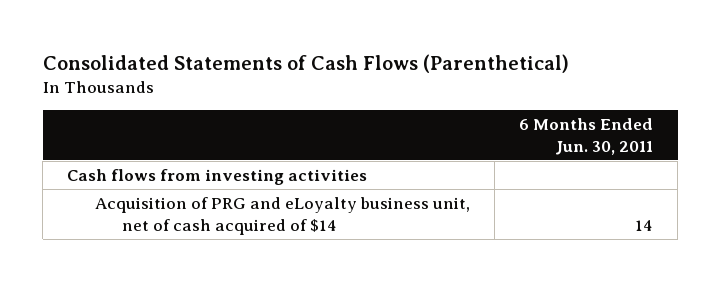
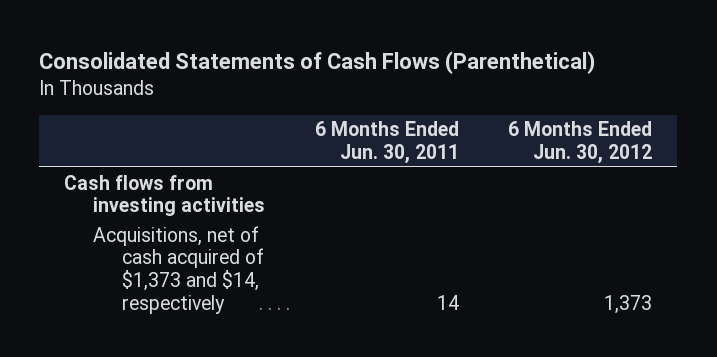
none -> [508,121,653,165] 6 Months Ended Jun. 30, 2012
[94,196,470,235] Acquisition of PRG and eLoyalty business unit, net of cash acquired of $14 -> [92,225,264,314] Acquisitions, net of cash acquired of $1,373 and $14, respectively

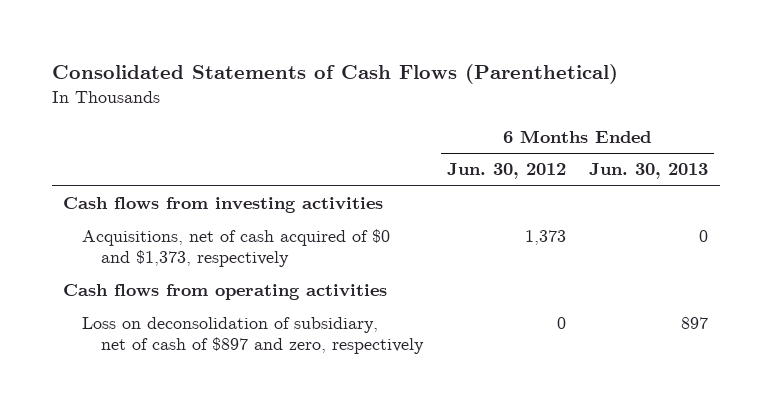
[314,121,459,165] 6 Months Ended Jun. 30, 2011 -> none
none -> [589,163,709,180] Jun. 30, 2013
[92,225,264,314] Acquisitions, net of cash acquired of $1,373 and $14, respectively -> [82,229,391,268] Acquisitions, net of cash acquired of $0 and $1,373, respectively
none -> [63,284,388,301] Cash flows from operating activities
none -> [82,317,425,355] Loss on deconsolidation of subsidiary, net of cash of $897 and zero, respectively

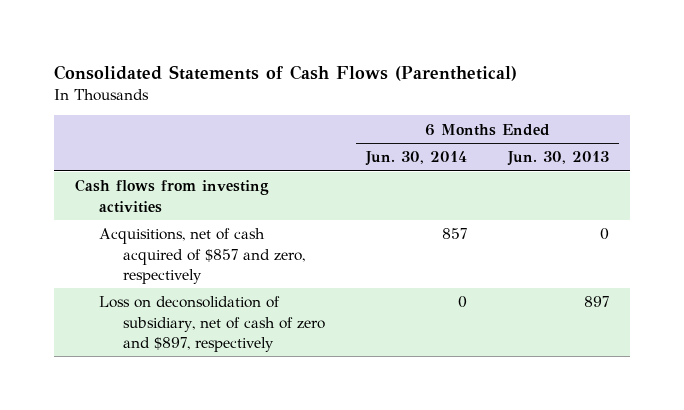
[446,163,566,180] Jun. 30, 2012 -> none
none -> [365,151,468,167] Jun. 30, 2014
[63,284,388,301] Cash flows from operating activities -> none
[82,229,391,268] Acquisitions, net of cash acquired of $0 and $1,373, respectively -> [98,228,306,284] Acquisitions, net of cash acquired of $857 and zero, respectively
[82,317,425,355] Loss on deconsolidation of subsidiary, net of cash of $897 and zero, respectively -> [98,296,326,352] Loss on deconsolidation of subsidiary, net of cash of zero and $897, respectively

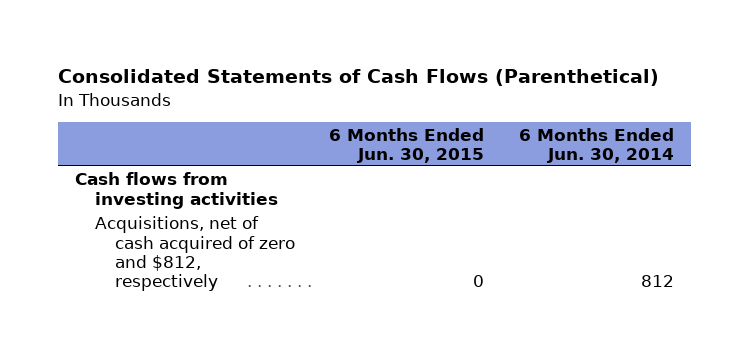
[507,151,610,167] Jun. 30, 2013 -> none
none -> [329,127,485,163] 6 Months Ended Jun. 30, 2015
[98,296,326,352] Loss on deconsolidation of subsidiary, net of cash of zero and $897, respectively -> none
[98,228,306,284] Acquisitions, net of cash acquired of $857 and zero, respectively -> [94,216,295,292] Acquisitions, net of cash acquired of zero and $812, respectively
[442,228,468,240] 857 -> [640,275,674,288] 812

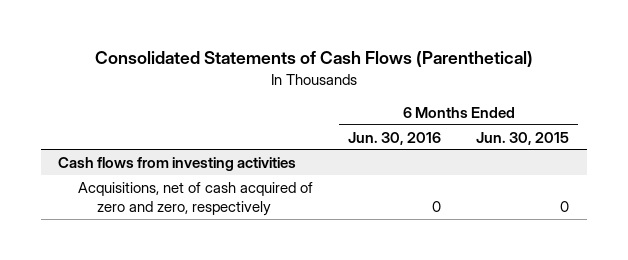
[518,127,674,163] 6 Months Ended Jun. 30, 2014 -> none
none -> [347,131,441,145] Jun. 30, 2016
[94,216,295,292] Acquisitions, net of cash acquired of zero and $812, respectively -> [77,181,313,216] Acquisitions, net of cash acquired of zero and zero, respectively

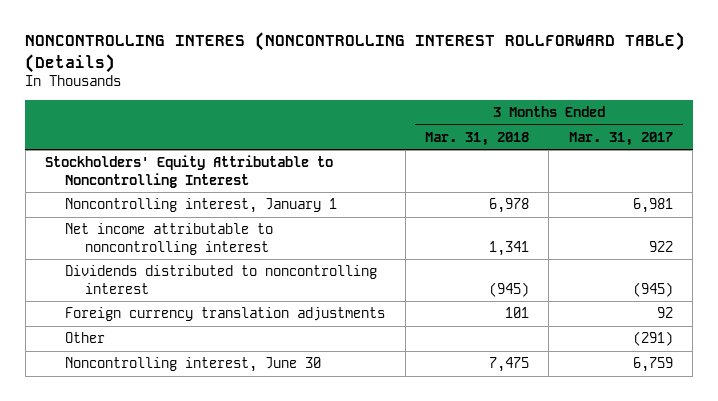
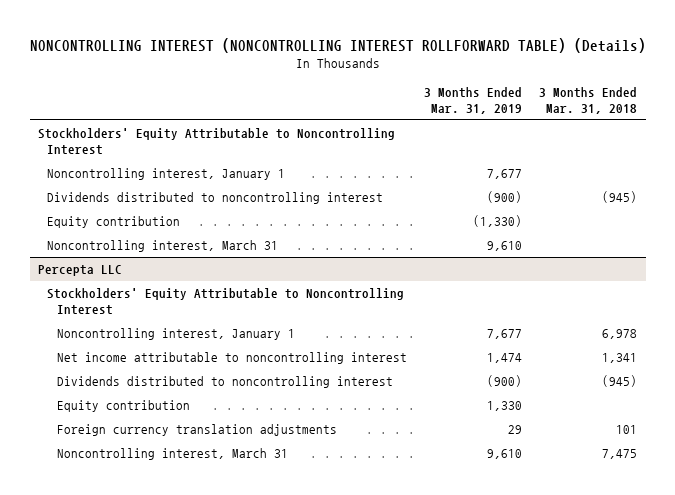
[25,32,686,73] NONCONTROLLING INTERES (NONCONTROLLING INTEREST ROLLFORWARD TABLE) (Details) -> [29,37,646,53] NONCONTROLLING INTEREST (NONCONTROLLING INTEREST ROLLFORWARD TABLE) (Details)
[568,131,673,146] Mar. 31, 2017 -> none
none -> [423,86,522,114] 3 Months Ended Mar. 31, 2019
none -> [47,168,286,181] Noncontrolling interest, January 1
none -> [47,192,384,205] Dividends distributed to noncontrolling interest
none -> [47,216,181,229] Equity contribution
none -> [47,240,279,253] Noncontrolling interest, March 31
none -> [38,265,123,277] Percepta LLC
none -> [47,288,405,315] Stockholders' Equity Attributable to Noncontrolling Interest
none -> [56,400,190,413] Equity contribution
[65,332,106,344] Other -> none
[65,357,322,373] Noncontrolling interest, June 30 -> [56,448,288,461] Noncontrolling interest, March 31

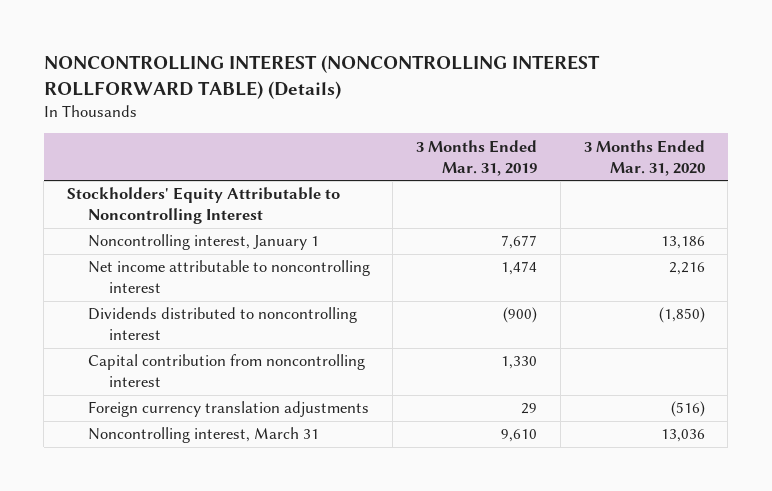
[539,86,638,114] 3 Months Ended Mar. 31, 2018 -> none
none -> [583,139,705,176] 3 Months Ended Mar. 31, 2020
[47,192,384,205] Dividends distributed to noncontrolling interest -> none
[47,216,181,229] Equity contribution -> none
[47,240,279,253] Noncontrolling interest, March 31 -> none
[38,265,123,277] Percepta LLC -> none
[47,288,405,315] Stockholders' Equity Attributable to Noncontrolling Interest -> none
[56,328,295,341] Noncontrolling interest, January 1 -> none
[56,400,190,413] Equity contribution -> [87,354,365,388] Capital contribution from noncontrolling interest

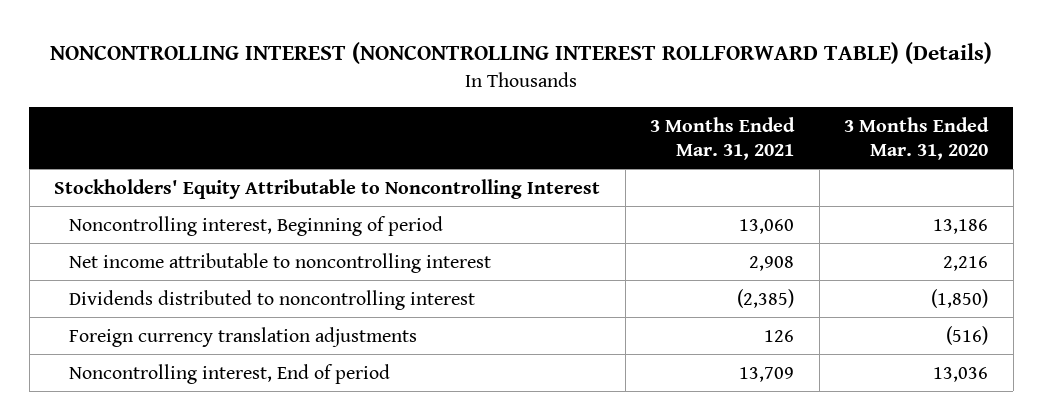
[416,139,538,176] 3 Months Ended Mar. 31, 2019 -> none
none -> [650,117,796,160] 3 Months Ended Mar. 31, 2021
[87,234,319,251] Noncontrolling interest, January 1 -> [69,215,444,236] Noncontrolling interest, Beginning of period
[87,354,365,388] Capital contribution from noncontrolling interest -> none
[87,427,319,444] Noncontrolling interest, March 31 -> [69,363,391,384] Noncontrolling interest, End of period

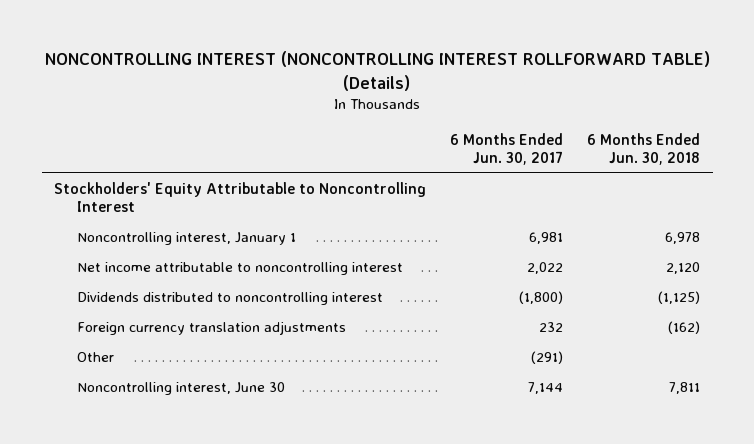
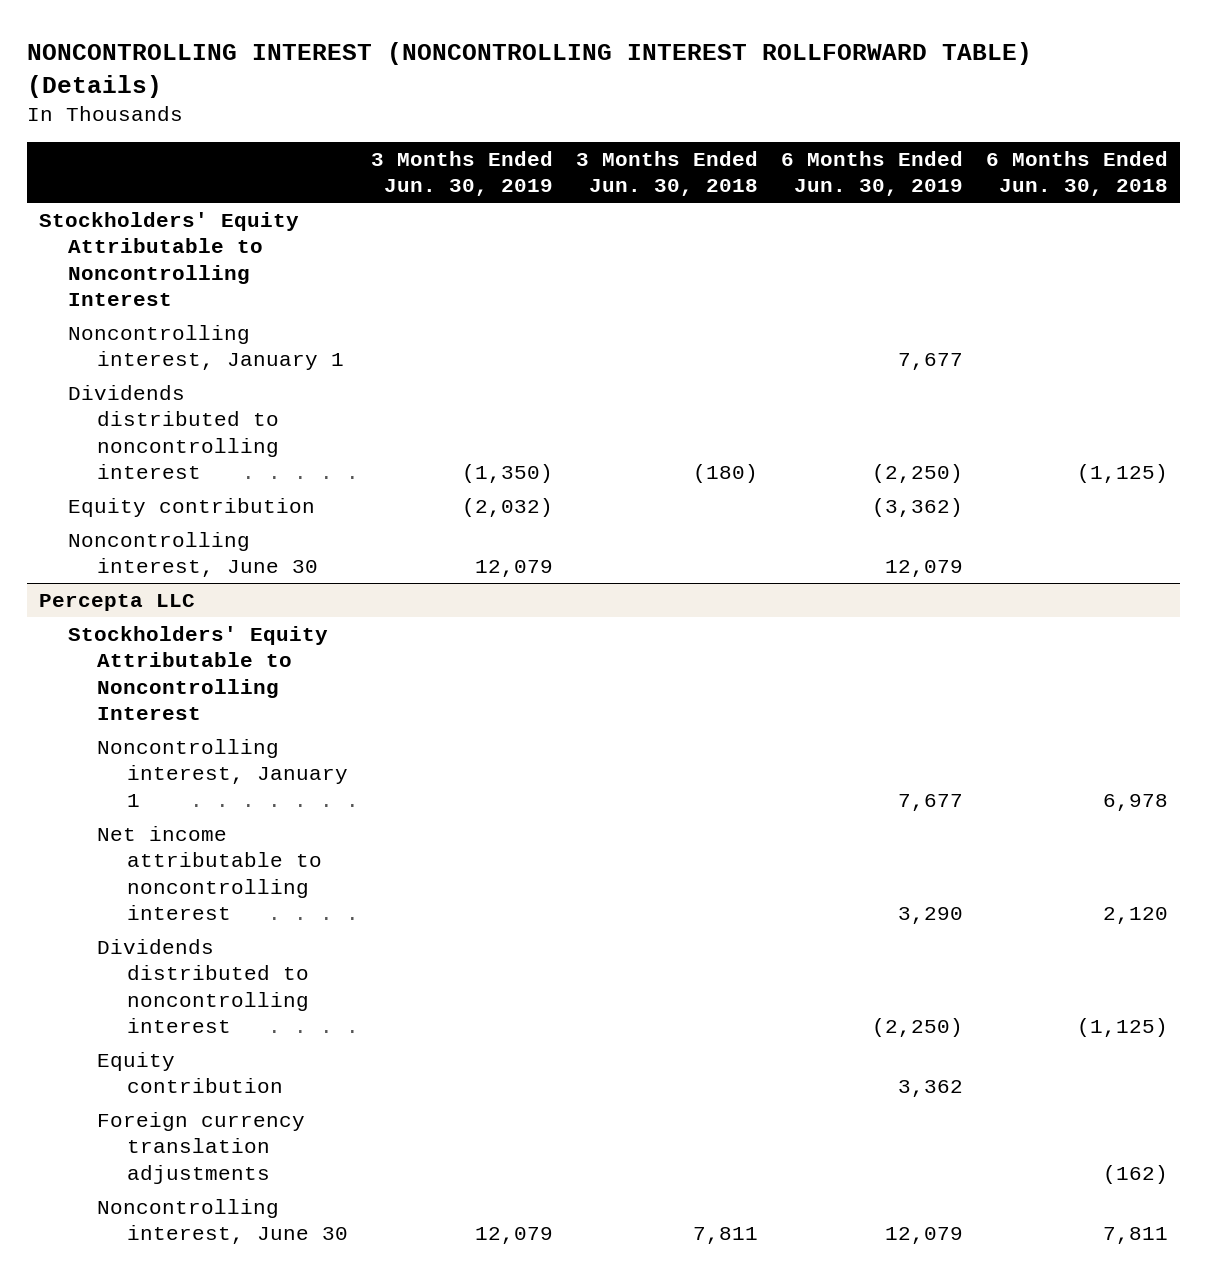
[450,132,564,165] 6 Months Ended Jun. 30, 2017 -> none
none -> [370,151,553,197] 3 Months Ended Jun. 30, 2019
none -> [575,151,758,197] 3 Months Ended Jun. 30, 2018
none -> [781,151,964,197] 6 Months Ended Jun. 30, 2019
none -> [67,324,345,371] Noncontrolling interest, January 1
none -> [67,384,280,479] Dividends distributed to noncontrolling interest
none -> [67,497,315,517] Equity contribution
none -> [67,531,319,578] Noncontrolling interest, June 30
none -> [38,593,195,611] Percepta LLC
none -> [67,625,328,720] Stockholders' Equity Attributable to Noncontrolling Interest
none -> [97,1051,283,1094] Equity contribution
[77,352,115,363] Other -> none

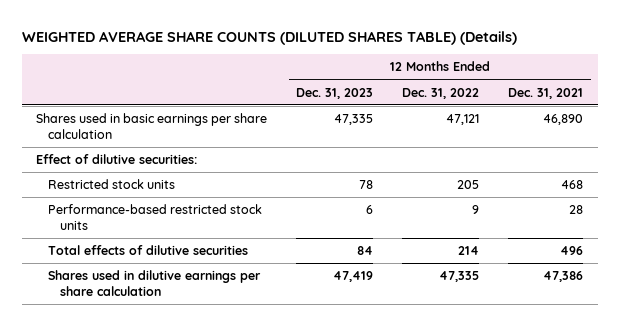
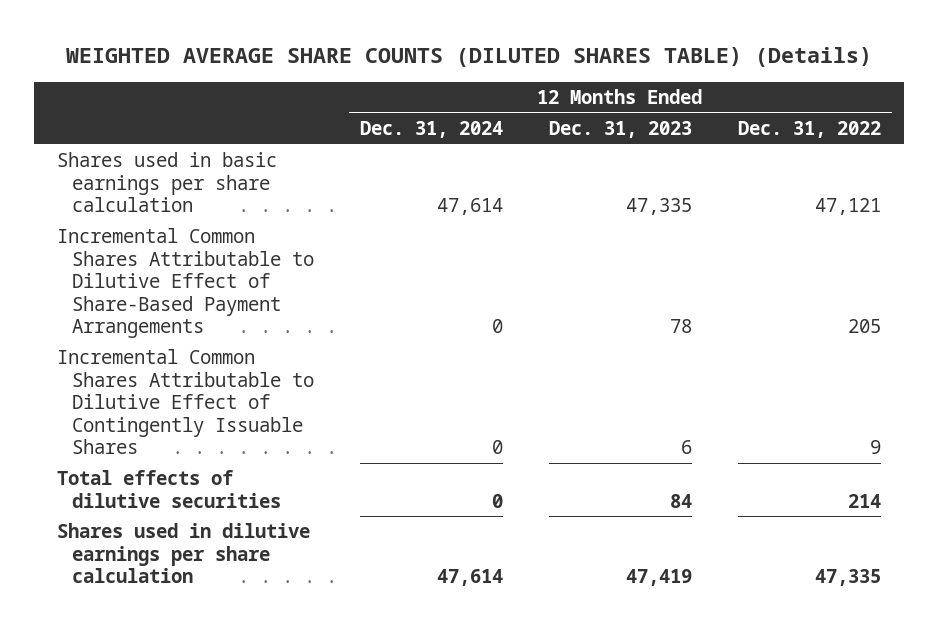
[508,87,584,99] Dec. 31, 2021 -> none
none -> [360,121,504,139] Dec. 31, 2024
[36,154,198,165] Effect of dilutive securities: -> none
[48,179,176,190] Restricted stock units -> [56,228,315,339] Incremental Common Shares Attributable to Dilutive Effect of Share-Based Payment Arrangements
[48,204,263,230] Performance-based restricted stock units -> [56,349,315,455] Incremental Common Shares Attributable to Dilutive Effect of Contingently Issuable Shares

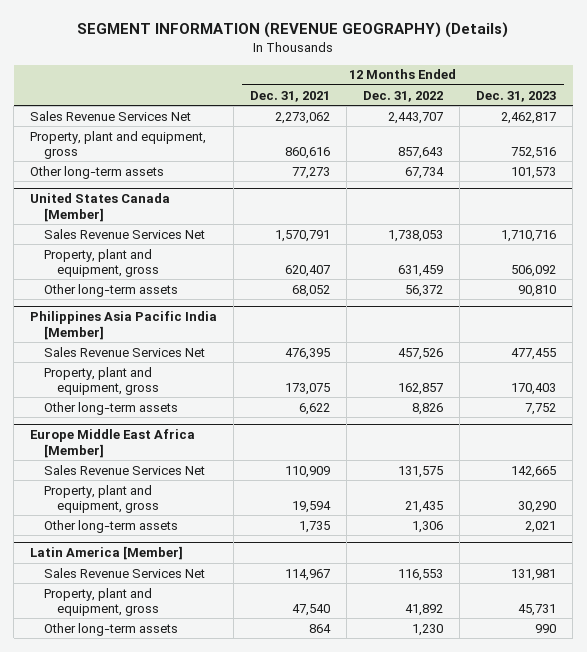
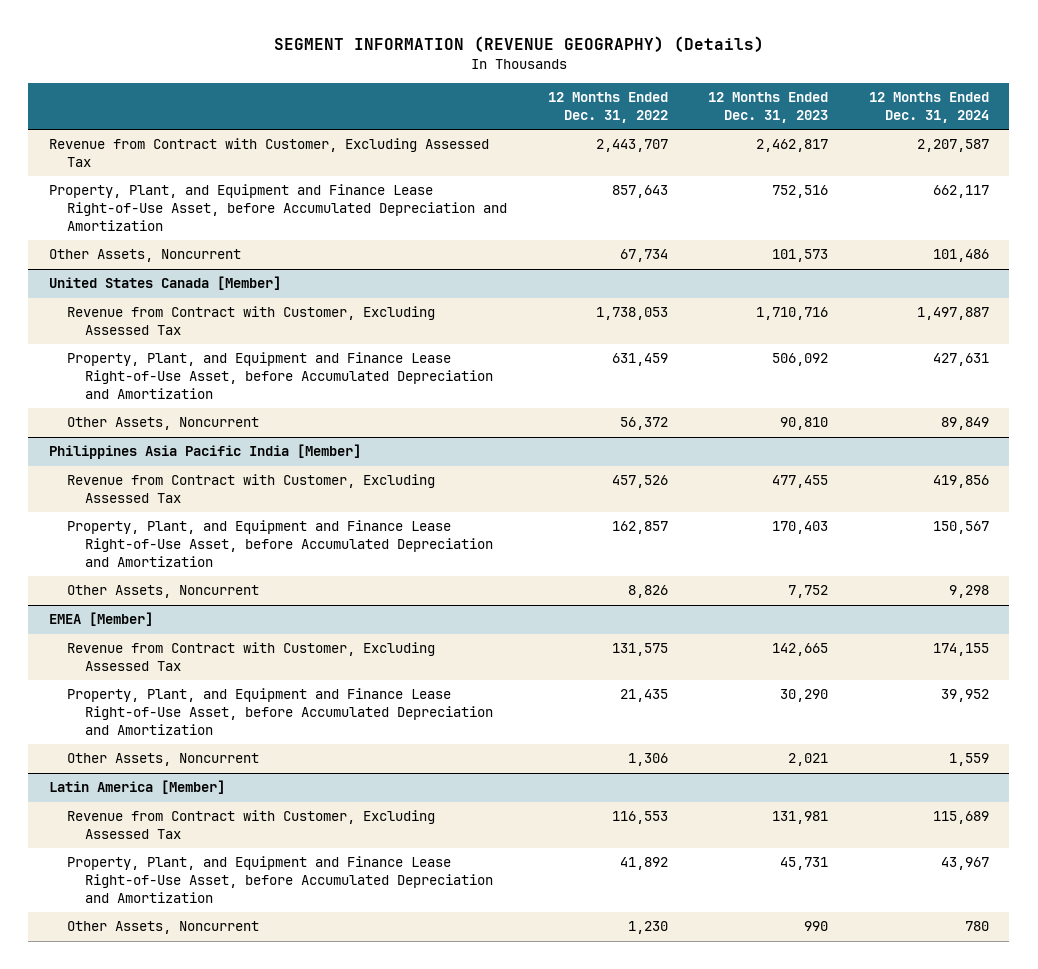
[250,90,331,102] Dec. 31, 2021 -> none
none -> [869,92,990,123] 12 Months Ended Dec. 31, 2024
[30,110,192,121] Sales Revenue Services Net -> [48,138,489,168] Revenue from Contract with Customer, Excluding Assessed Tax
[30,130,207,159] Property, plant and equipment, gross -> [48,184,507,231] Property, Plant, and Equipment and Finance Lease Right-of-Use Asset, before Accumulated Depreciation and Amortization
[30,165,165,179] Other long-term assets -> [48,249,241,263] Other Assets, Noncurrent
[43,228,205,239] Sales Revenue Services Net -> [66,306,435,336] Revenue from Contract with Customer, Excluding Assessed Tax
[43,248,160,277] Property, plant and equipment, gross -> [66,352,493,399] Property, Plant, and Equipment and Finance Lease Right-of-Use Asset, before Accumulated Depreciation and Amortization
[43,283,178,297] Other long-term assets -> [66,417,259,431] Other Assets, Noncurrent
[43,346,205,357] Sales Revenue Services Net -> [66,474,435,504] Revenue from Contract with Customer, Excluding Assessed Tax
[43,366,160,395] Property, plant and equipment, gross -> [66,520,493,567] Property, Plant, and Equipment and Finance Lease Right-of-Use Asset, before Accumulated Depreciation and Amortization
[43,401,178,415] Other long-term assets -> [66,585,259,599] Other Assets, Noncurrent
[30,429,196,458] Europe Middle East Africa [Member] -> [48,612,153,627] EMEA [Member]
[43,464,205,475] Sales Revenue Services Net -> [66,642,435,672] Revenue from Contract with Customer, Excluding Assessed Tax
[43,484,160,513] Property, plant and equipment, gross -> [66,688,493,735] Property, Plant, and Equipment and Finance Lease Right-of-Use Asset, before Accumulated Depreciation and Amortization
[43,519,178,533] Other long-term assets -> [66,753,259,767] Other Assets, Noncurrent
[43,567,205,578] Sales Revenue Services Net -> [66,810,435,840] Revenue from Contract with Customer, Excluding Assessed Tax
[43,587,160,616] Property, plant and equipment, gross -> [66,856,493,903] Property, Plant, and Equipment and Finance Lease Right-of-Use Asset, before Accumulated Depreciation and Amortization
[43,622,178,636] Other long-term assets -> [66,921,259,935] Other Assets, Noncurrent

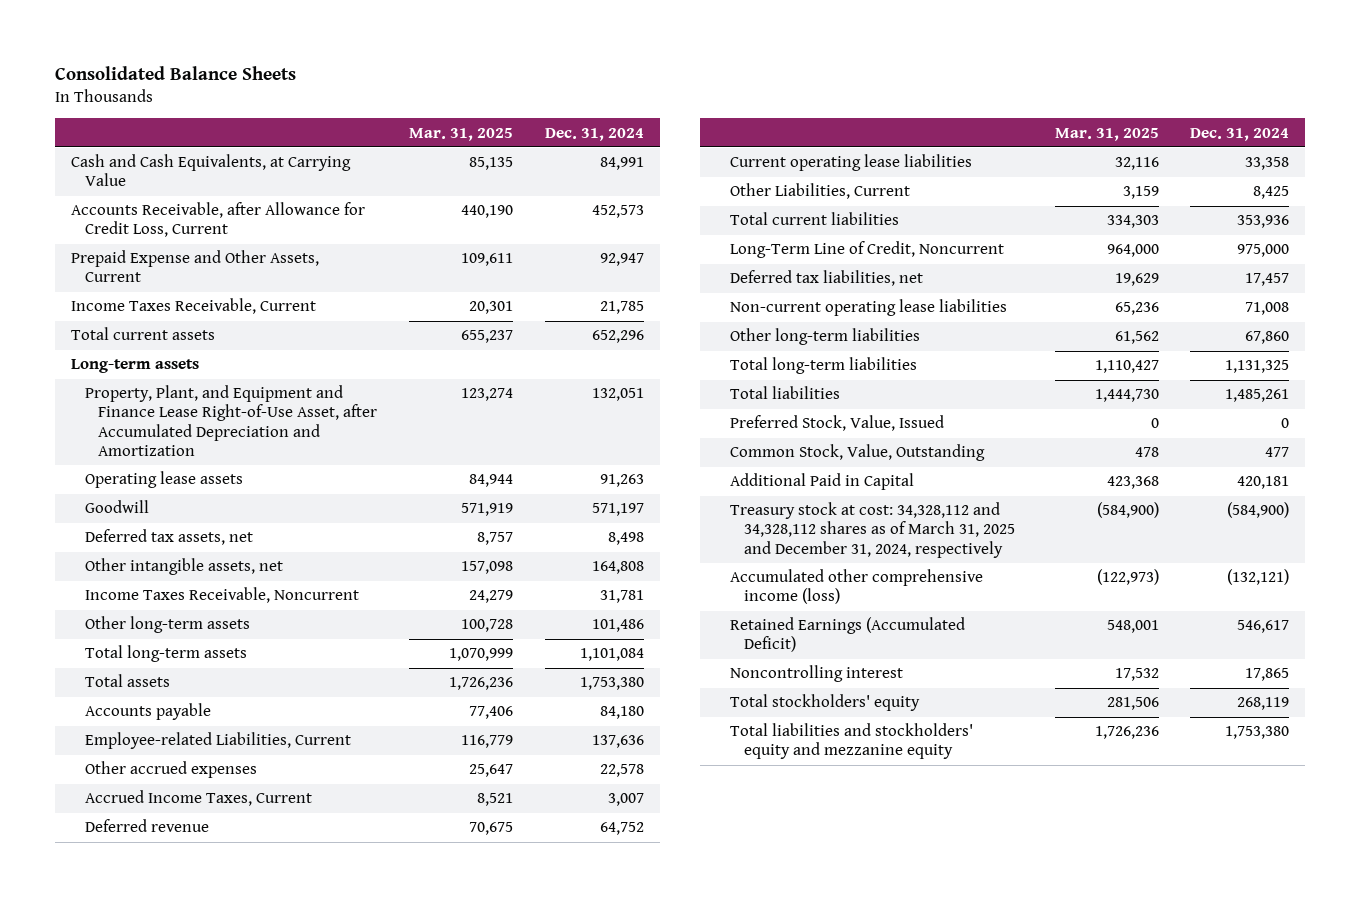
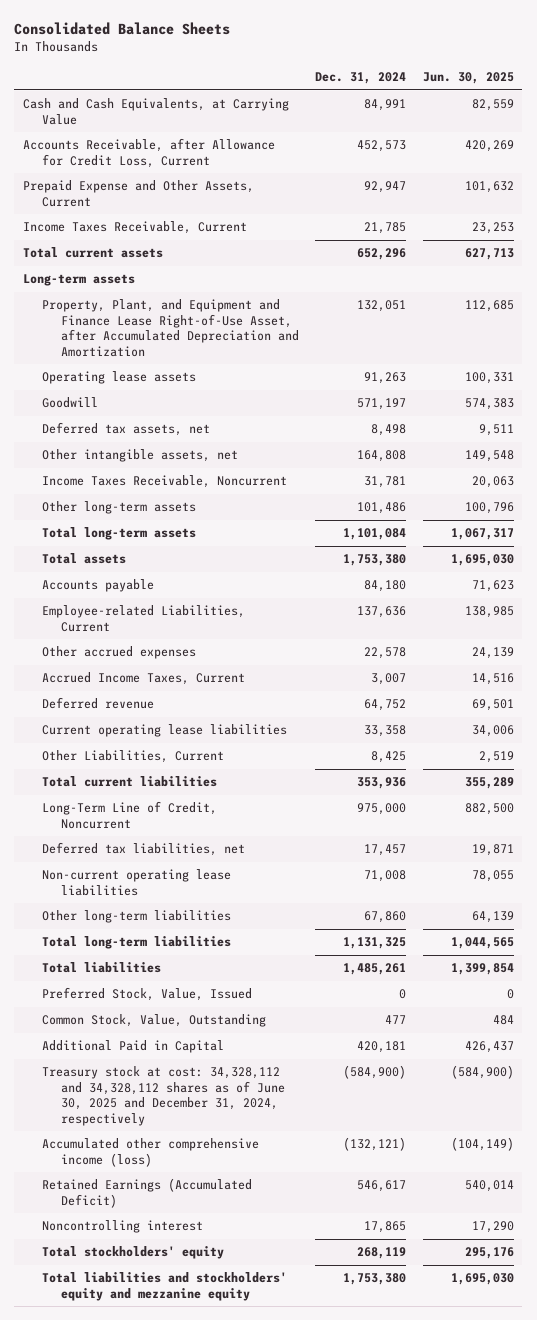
[409,127,514,141] Mar. 31, 2025 -> none
none -> [423,72,515,85] Jun. 30, 2025
[730,502,1015,558] Treasury stock at cost: 34,328,112 and 34,328,112 shares as of March 31, 2025 and December 31, 2024, respectively -> [41,1066,285,1126] Treasury stock at cost: 34,328,112 and 34,328,112 shares as of June 30, 2025 and December 31, 2024, respectively

